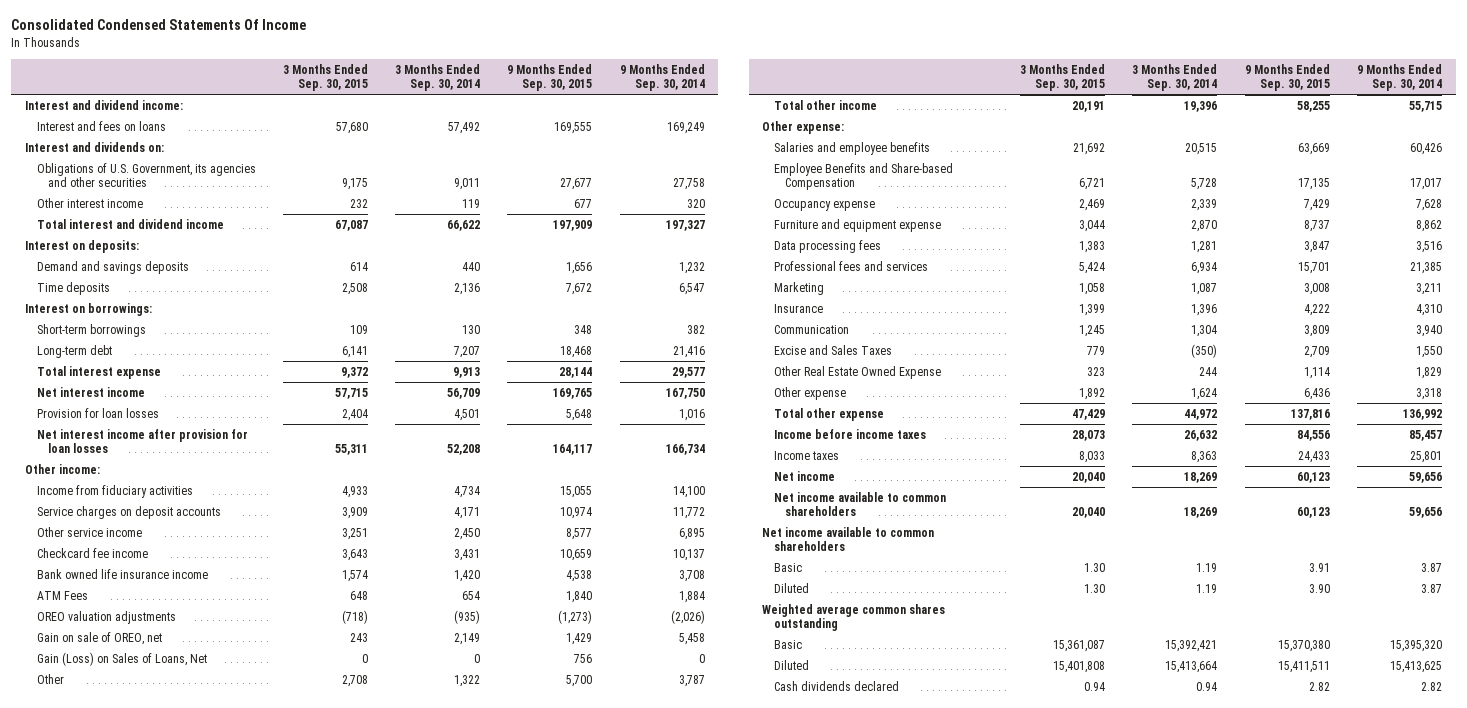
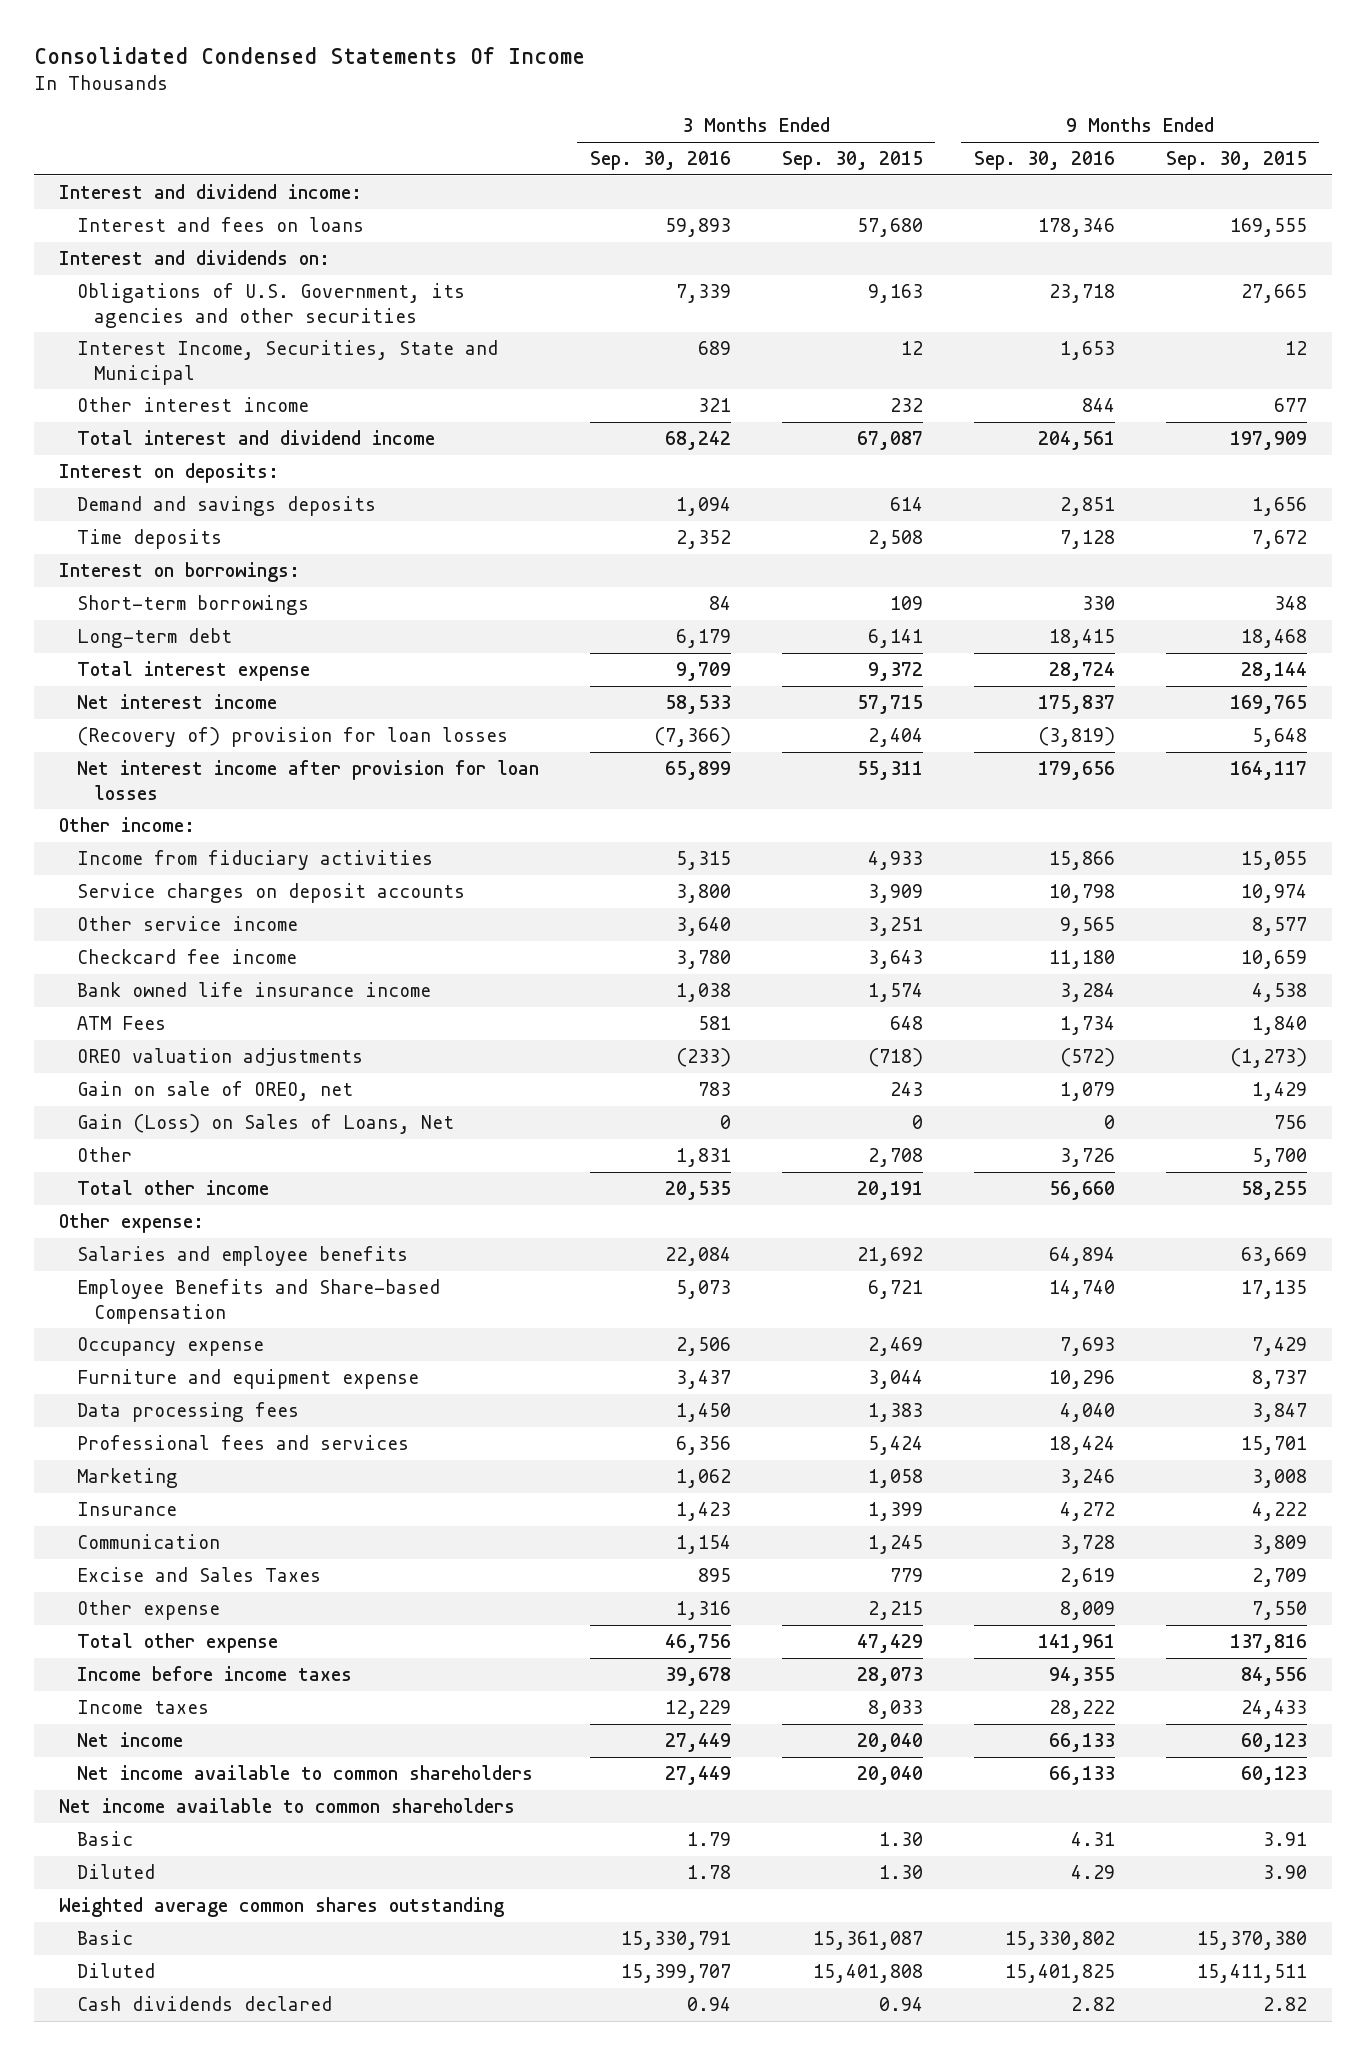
[395,63,481,92] 3 Months Ended Sep. 30, 2014 -> none
[619,63,705,92] 9 Months Ended Sep. 30, 2014 -> none
none -> [589,151,731,171] Sep. 30, 2016
none -> [973,151,1115,171] Sep. 30, 2016
[341,178,368,191] 9,175 -> [867,283,923,303] 9,163
[560,178,593,191] 27,677 -> [1240,283,1307,303] 27,665
none -> [76,339,498,385] Interest Income, Securities, State and Municipal
[36,407,159,418] Provision for loan losses -> [76,726,508,747] (Recovery of) provision for loan losses
[773,365,941,379] Other Real Estate Owned Expense -> none
[1079,387,1106,400] 1,892 -> [867,1600,923,1620] 2,215
[1303,387,1330,400] 6,436 -> [1251,1600,1307,1620] 7,550

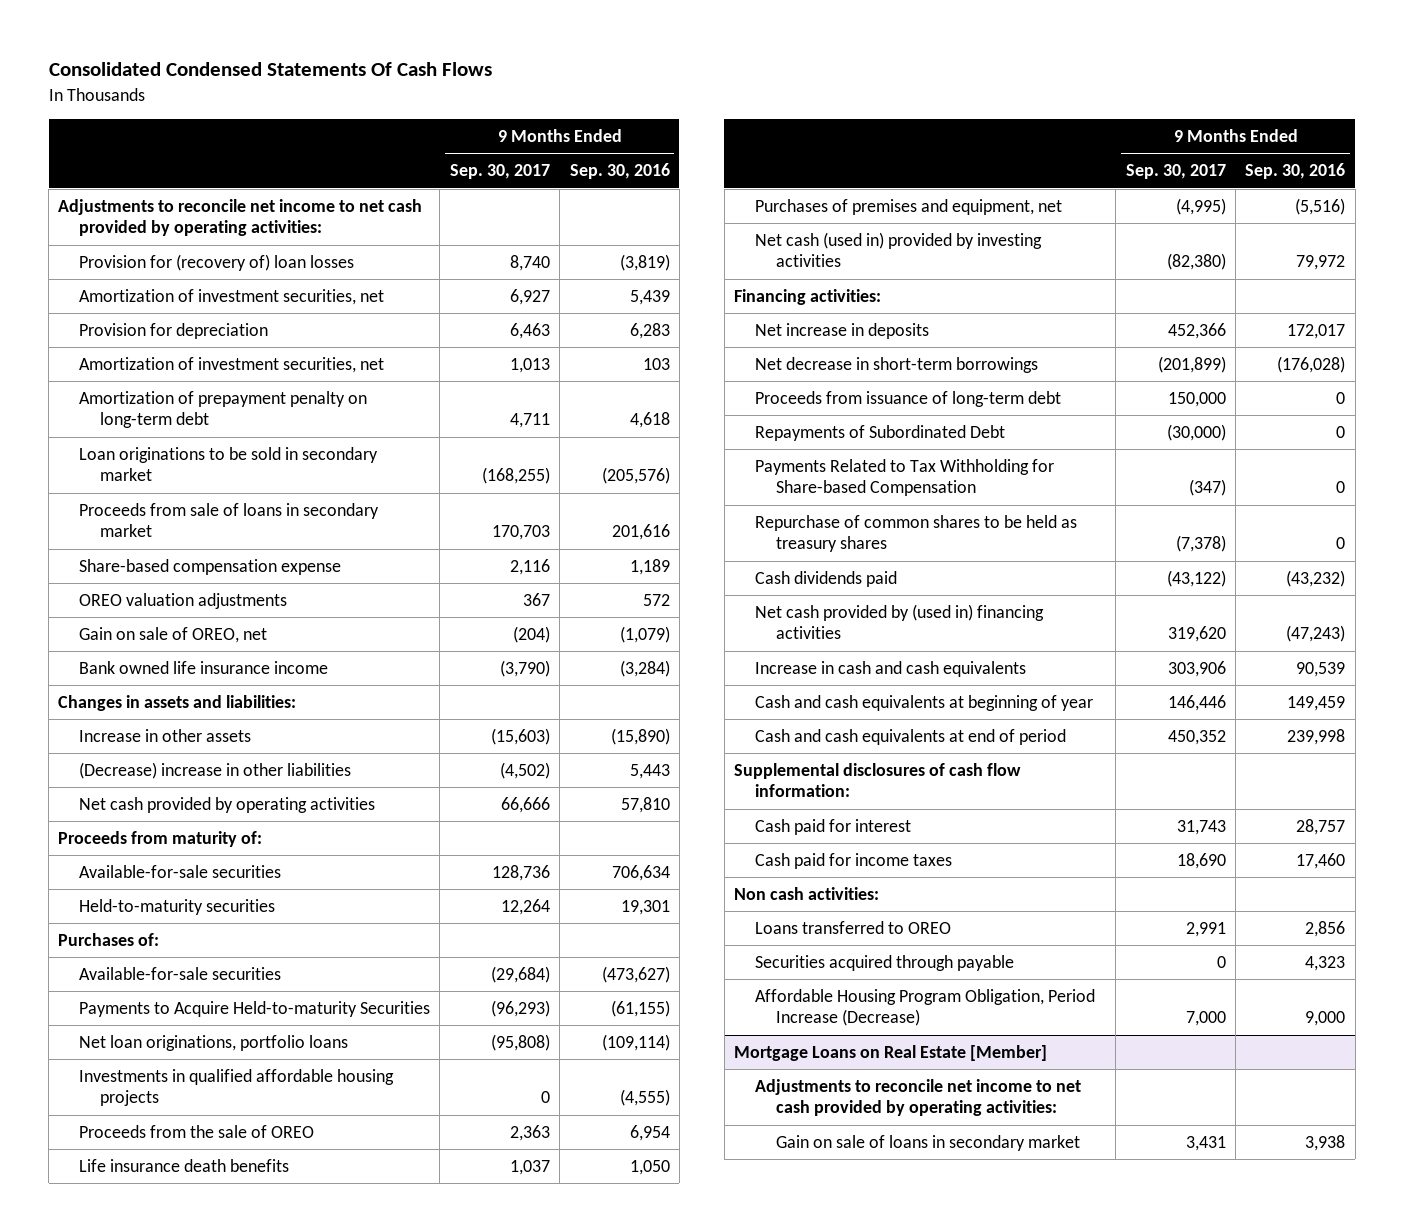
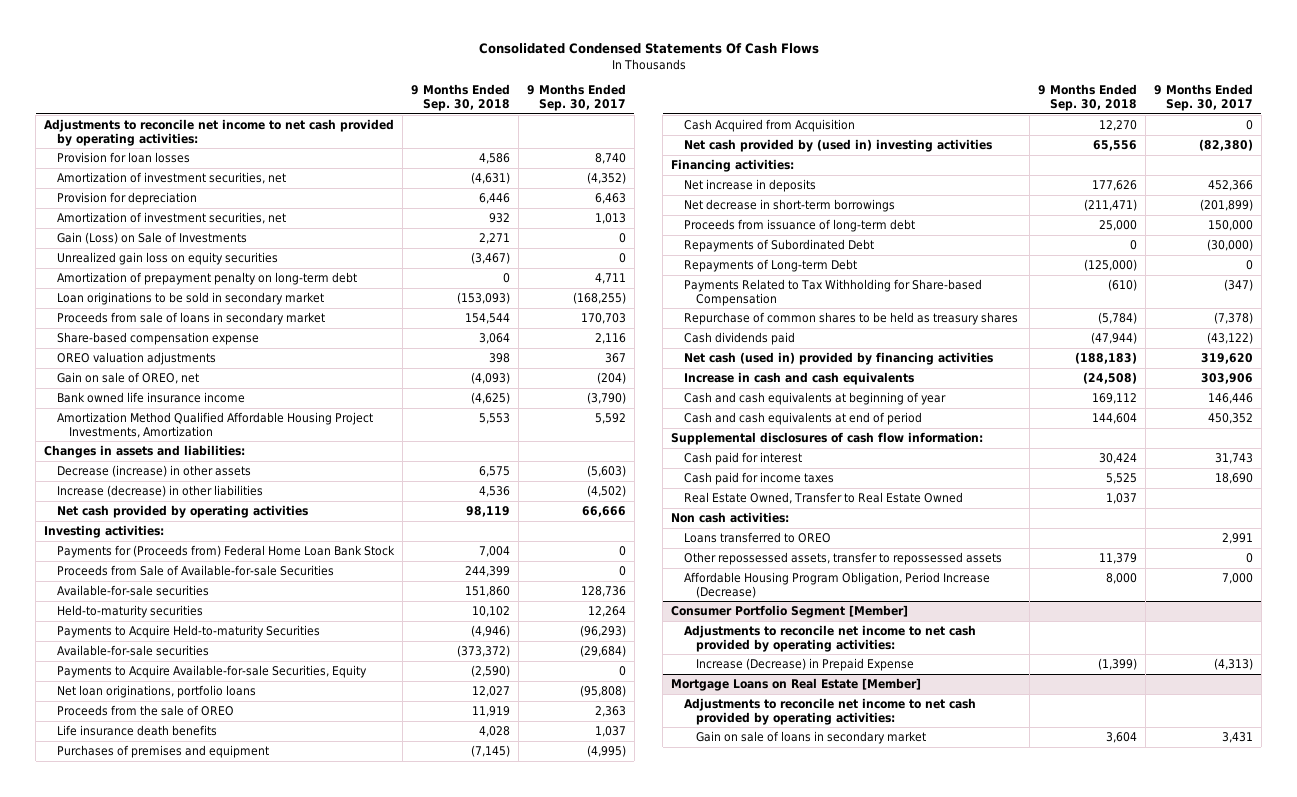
[569,163,670,180] Sep. 30, 2016 -> none
none -> [411,84,511,111] 9 Months Ended Sep. 30, 2018
[79,254,355,272] Provision for (recovery of) loan losses -> [56,152,190,164] Provision for loan losses
[509,289,550,306] 6,927 -> [586,172,626,185] (4,352)
none -> [56,232,247,245] Gain (Loss) on Sale of Investments
none -> [56,252,278,266] Unrealized gain loss on equity securities
none -> [56,412,373,438] Amortization Method Qualified Affordable Housing Project Investments, Amortization
[79,729,252,743] Increase in other assets -> [56,465,251,478] Decrease (increase) in other assets
[490,728,550,746] (15,603) -> [586,465,626,478] (5,603)
[79,762,352,780] (Decrease) increase in other liabilities -> [56,485,263,498] Increase (decrease) in other liabilities
[58,831,263,848] Proceeds from maturity of: -> none
none -> [44,525,165,539] Investing activities:
none -> [56,545,395,559] Payments for (Proceeds from) Federal Home Loan Bank Stock
none -> [56,565,334,577] Proceeds from Sale of Available-for-sale Securities
[58,933,160,947] Purchases of: -> none
[79,967,282,981] Available-for-sale securities -> [56,645,209,657] Available-for-sale securities
none -> [56,665,367,679] Payments to Acquire Available-for-sale Securities, Equity
[79,1069,395,1107] Investments in qualified affordable housing projects -> none
[754,199,1062,216] Purchases of premises and equipment, net -> [56,745,269,759] Purchases of premises and equipment
none -> [683,119,855,133] Cash Acquired from Acquisition
[754,232,1042,268] Net cash (used in) provided by investing activities -> [683,139,992,153] Net cash provided by (used in) investing activities
none -> [683,259,857,273] Repayments of Long-term Debt
[754,604,1044,640] Net cash provided by (used in) financing activities -> [683,352,993,366] Net cash (used in) provided by financing activities
none -> [683,492,963,505] Real Estate Owned, Transfer to Real Estate Owned
[754,955,1014,972] Securities acquired through payable -> none
none -> [683,552,1002,566] Other repossessed assets, transfer to repossessed assets
none -> [671,605,909,619] Consumer Portfolio Segment [Member]
none -> [683,625,976,652] Adjustments to reconcile net income to net cash provided by operating activities:
none -> [696,658,915,672] Increase (Decrease) in Prepaid Expense

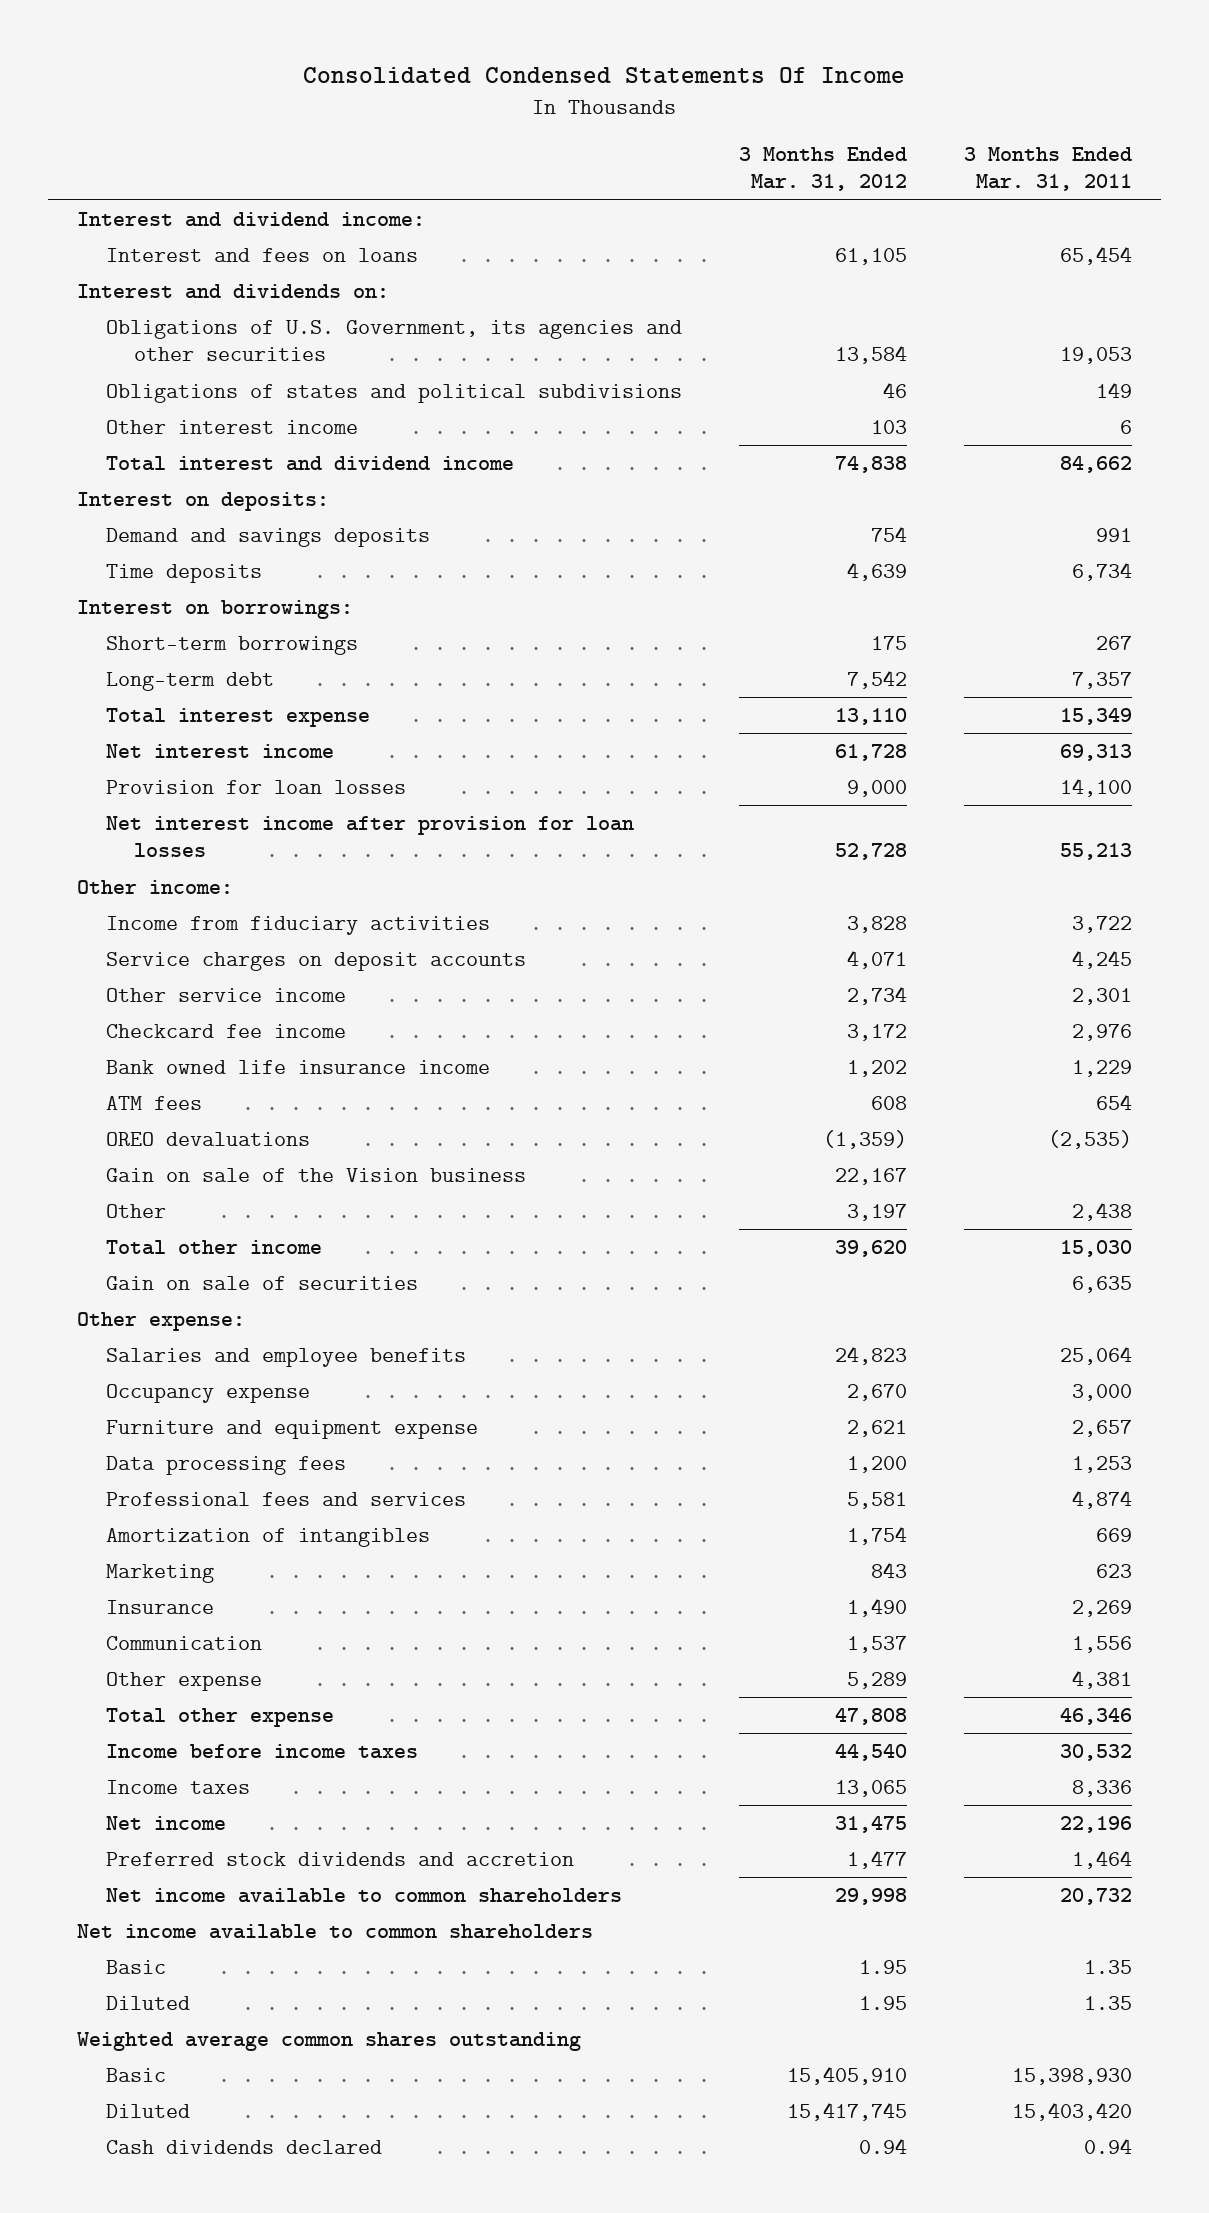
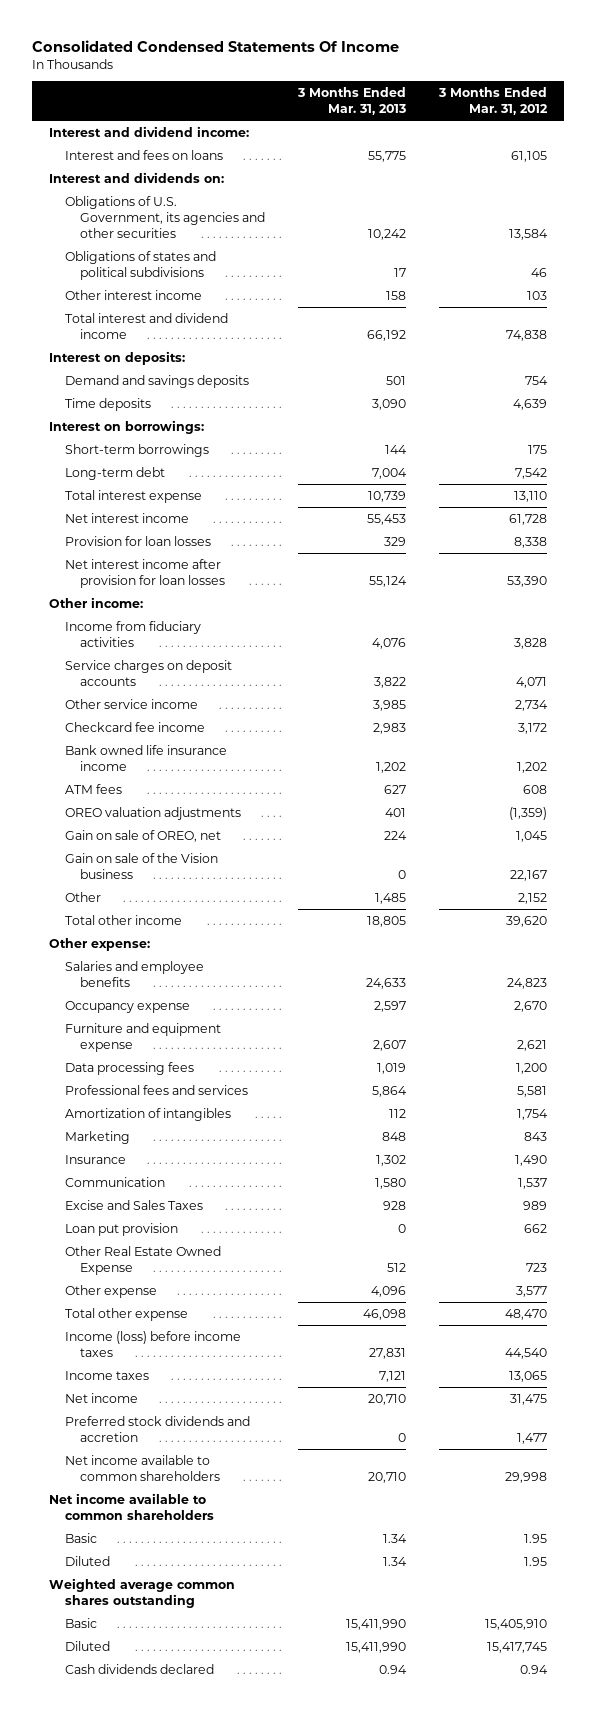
[963,147,1132,192] 3 Months Ended Mar. 31, 2011 -> none
none -> [297,87,407,116] 3 Months Ended Mar. 31, 2013
[846,780,907,798] 9,000 -> [514,537,548,549] 8,338
[834,843,907,861] 52,728 -> [507,575,548,587] 53,390
[105,1132,310,1147] OREO devaluations -> [64,807,241,821] OREO valuation adjustments
none -> [64,830,221,843] Gain on sale of OREO, net
[846,1204,907,1222] 3,197 -> [518,893,548,905] 2,152
[105,1276,418,1291] Gain on sale of securities -> none
none -> [64,1200,203,1211] Excise and Sales Taxes
none -> [64,1223,178,1237] Loan put provision
none -> [64,1246,221,1275] Other Real Estate Owned Expense
[846,1672,907,1690] 5,289 -> [516,1286,548,1298] 3,577
[834,1708,907,1726] 47,808 -> [505,1309,548,1321] 48,470
[105,1744,418,1760] Income before income taxes -> [64,1331,241,1357] Income (loss) before income taxes

